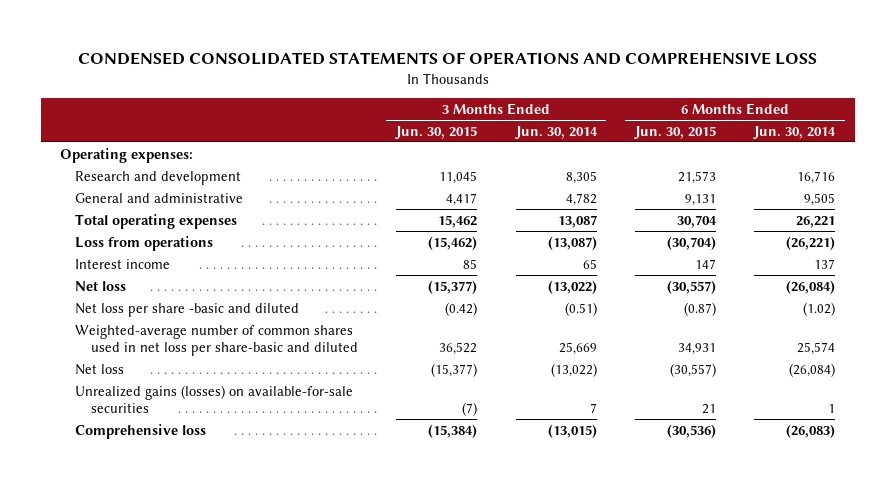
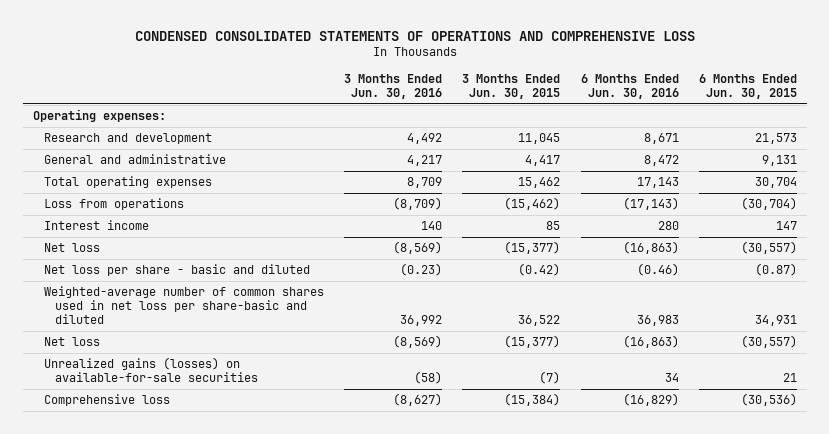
[514,125,598,139] Jun. 30, 2014 -> none
[753,125,837,139] Jun. 30, 2014 -> none
none -> [344,74,443,100] 3 Months Ended Jun. 30, 2016
none -> [580,74,679,100] 6 Months Ended Jun. 30, 2016
[75,302,300,317] Net loss per share -basic and diluted -> [44,264,311,277] Net loss per share - basic and diluted

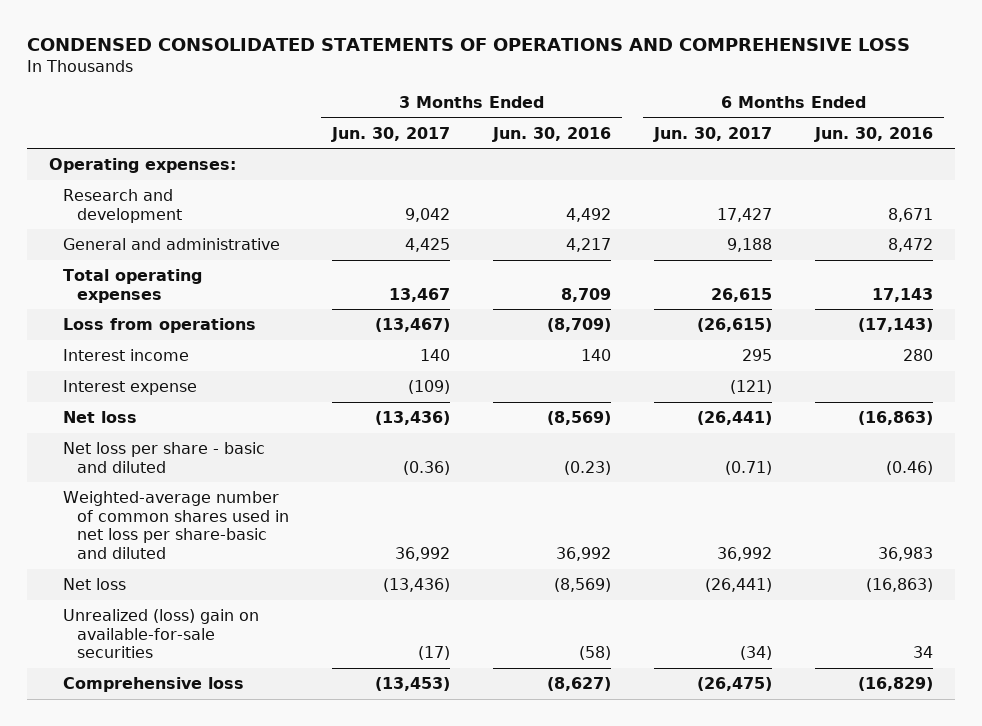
[462,74,561,100] 3 Months Ended Jun. 30, 2015 -> none
[698,74,797,100] 6 Months Ended Jun. 30, 2015 -> none
none -> [330,126,450,142] Jun. 30, 2017
none -> [653,126,773,142] Jun. 30, 2017
none -> [62,379,197,395] Interest expense
[44,357,259,383] Unrealized gains (losses) on available-for-sale securities -> [62,608,259,659] Unrealized (loss) gain on available-for-sale securities

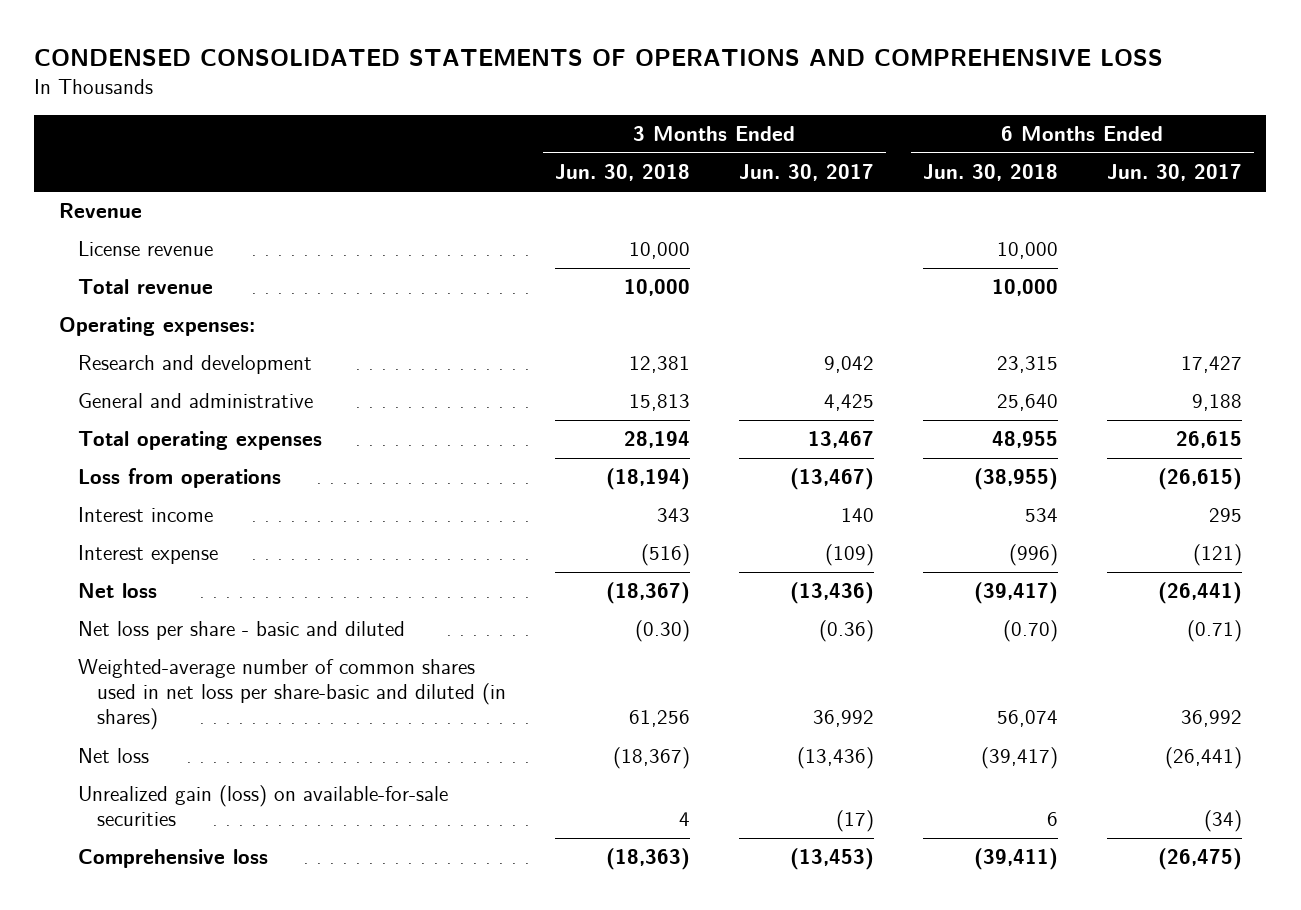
[492,126,612,142] Jun. 30, 2016 -> none
[814,126,934,142] Jun. 30, 2016 -> none
none -> [554,164,690,182] Jun. 30, 2018
none -> [922,164,1058,182] Jun. 30, 2018
none -> [58,203,142,219] Revenue
none -> [77,241,213,257] License revenue
none -> [77,279,213,295] Total revenue
[62,490,289,560] Weighted-average number of common shares used in net loss per share-basic and diluted -> [77,659,506,731] Weighted-average number of common shares used in net loss per share-basic and diluted (in shares)
[62,608,259,659] Unrealized (loss) gain on available-for-sale securities -> [77,785,448,827] Unrealized gain (loss) on available-for-sale securities

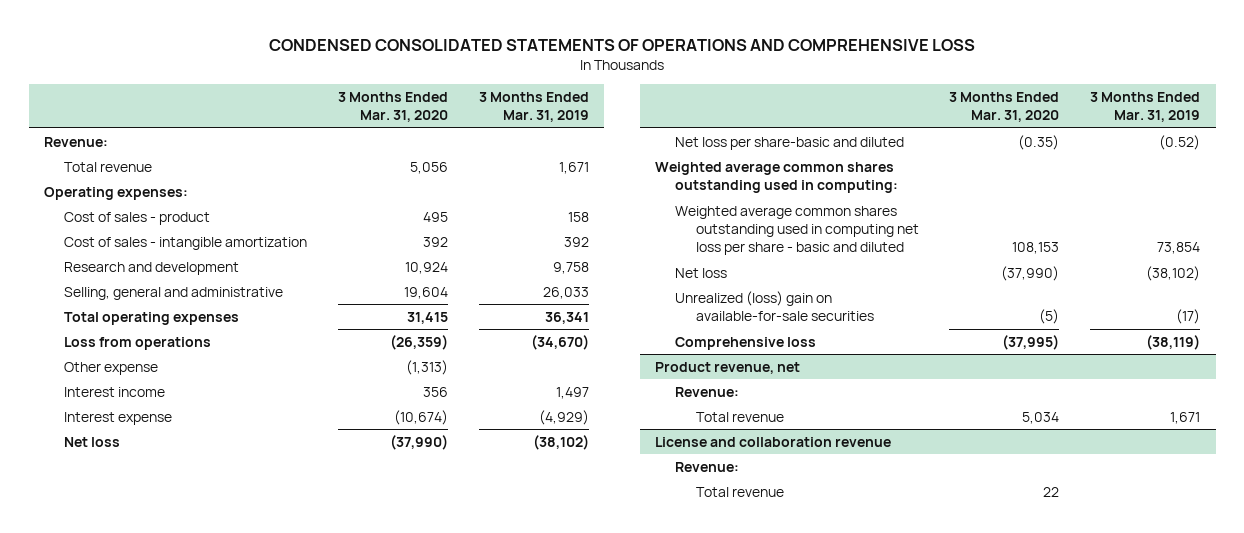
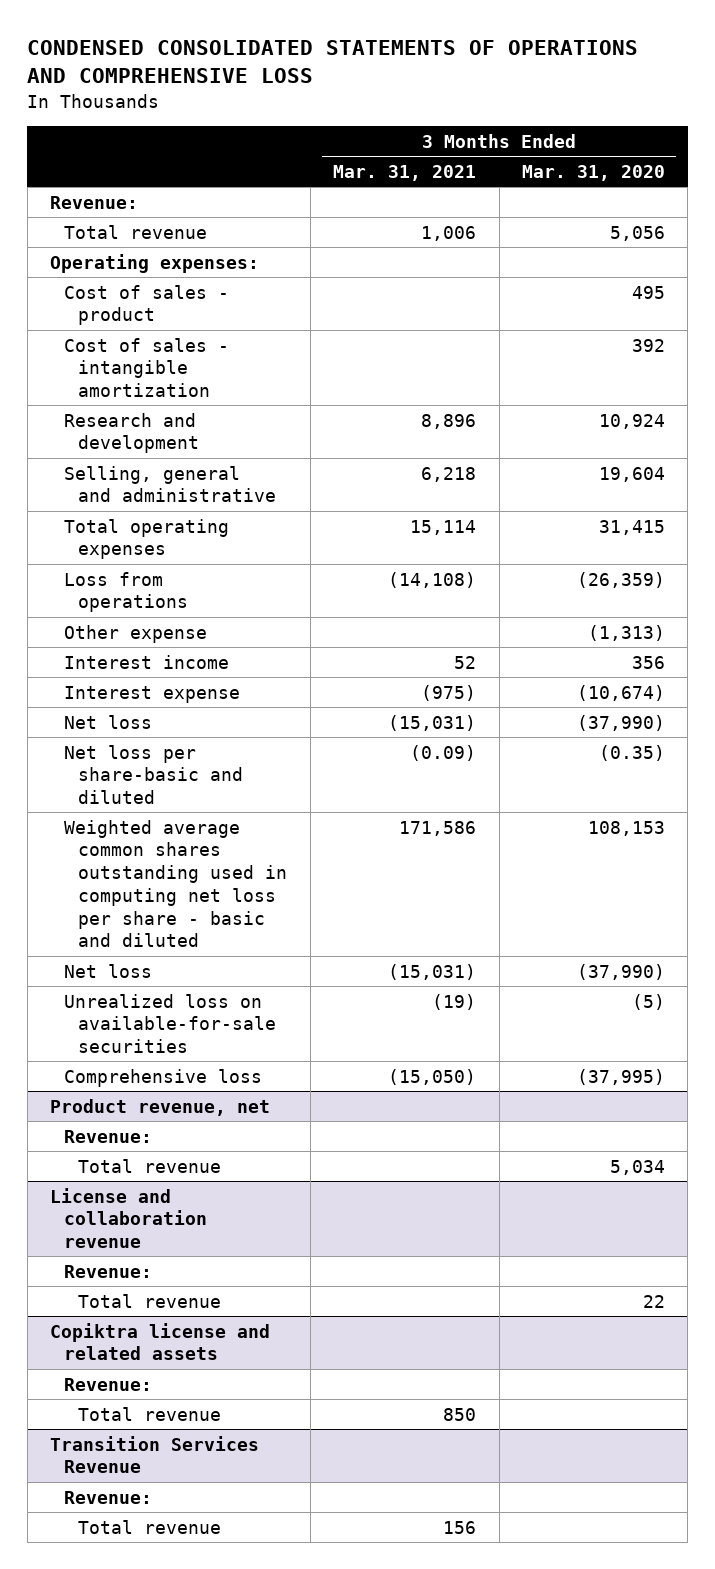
[479,91,590,123] 3 Months Ended Mar. 31, 2019 -> none
none -> [333,164,477,181] Mar. 31, 2021
[655,161,899,194] Weighted average common shares outstanding used in computing: -> none
[675,290,874,322] Unrealized (loss) gain on available-for-sale securities -> [64,993,277,1054] Unrealized loss on available-for-sale securities
none -> [49,1322,270,1361] Copiktra license and related assets
none -> [64,1377,153,1391] Revenue:
none -> [78,1406,222,1421] Total revenue
none -> [49,1435,259,1474] Transition Services Revenue
none -> [64,1490,153,1504] Revenue:
none -> [78,1519,222,1534] Total revenue

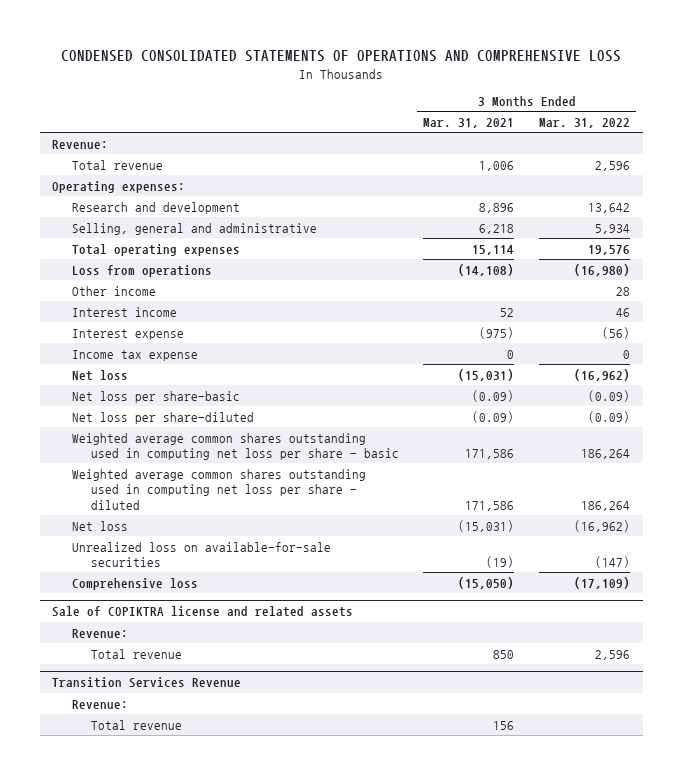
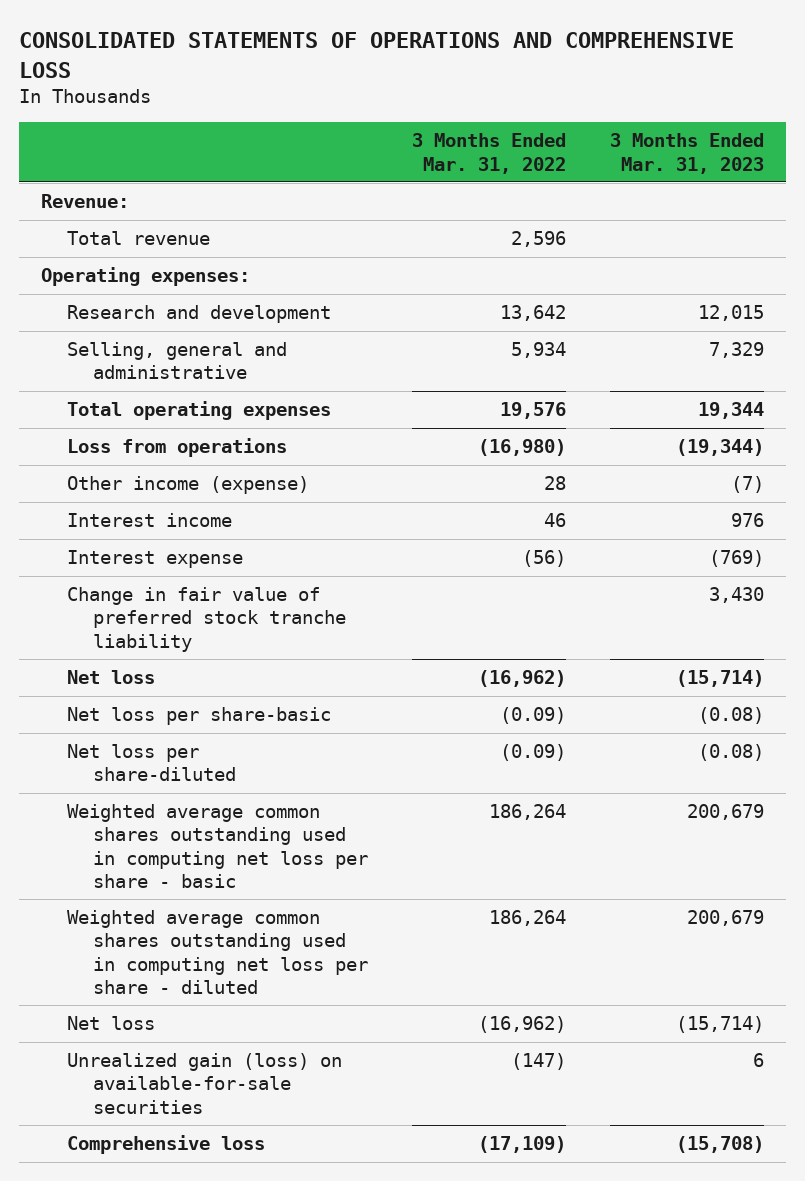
[61,50,622,63] CONDENSED CONSOLIDATED STATEMENTS OF OPERATIONS AND COMPREHENSIVE LOSS -> [18,32,734,78] CONSOLIDATED STATEMENTS OF OPERATIONS AND COMPREHENSIVE LOSS
[423,118,515,129] Mar. 31, 2021 -> none
none -> [610,133,765,174] 3 Months Ended Mar. 31, 2023
[71,285,156,296] Other income -> [67,476,310,495] Other income (expense)
[71,349,198,361] Income tax expense -> none
none -> [67,587,347,652] Change in fair value of preferred stock tranche liability
[71,541,331,568] Unrealized loss on available-for-sale securities -> [67,1053,343,1114] Unrealized gain (loss) on available-for-sale securities
[52,606,354,618] Sale of COPIKTRA license and related assets -> none
[71,628,128,638] Revenue: -> none
[90,648,182,659] Total revenue -> none
[52,677,242,689] Transition Services Revenue -> none
[71,699,128,709] Revenue: -> none
[90,719,182,730] Total revenue -> none

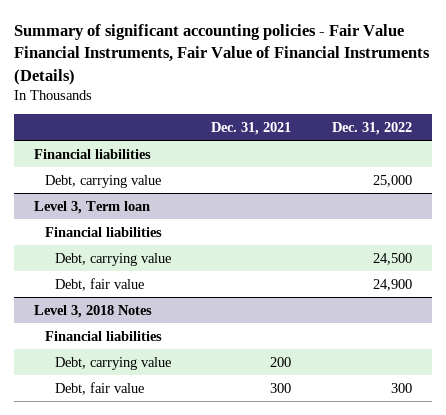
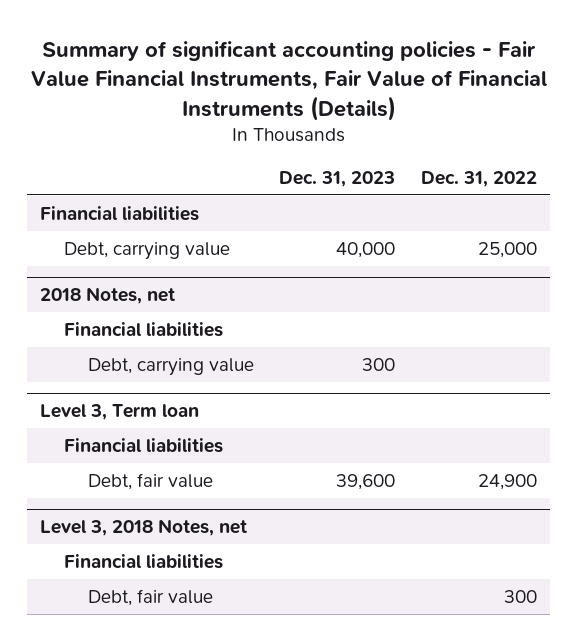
[211,121,292,135] Dec. 31, 2021 -> none
none -> [279,170,396,187] Dec. 31, 2023
none -> [40,286,176,304] 2018 Notes, net
none -> [63,321,223,337] Financial liabilities
none -> [87,357,254,376] Debt, carrying value
[54,252,171,266] Debt, carrying value -> none
[34,304,153,318] Level 3, 2018 Notes -> [40,518,248,536] Level 3, 2018 Notes, net
[54,356,171,370] Debt, carrying value -> none

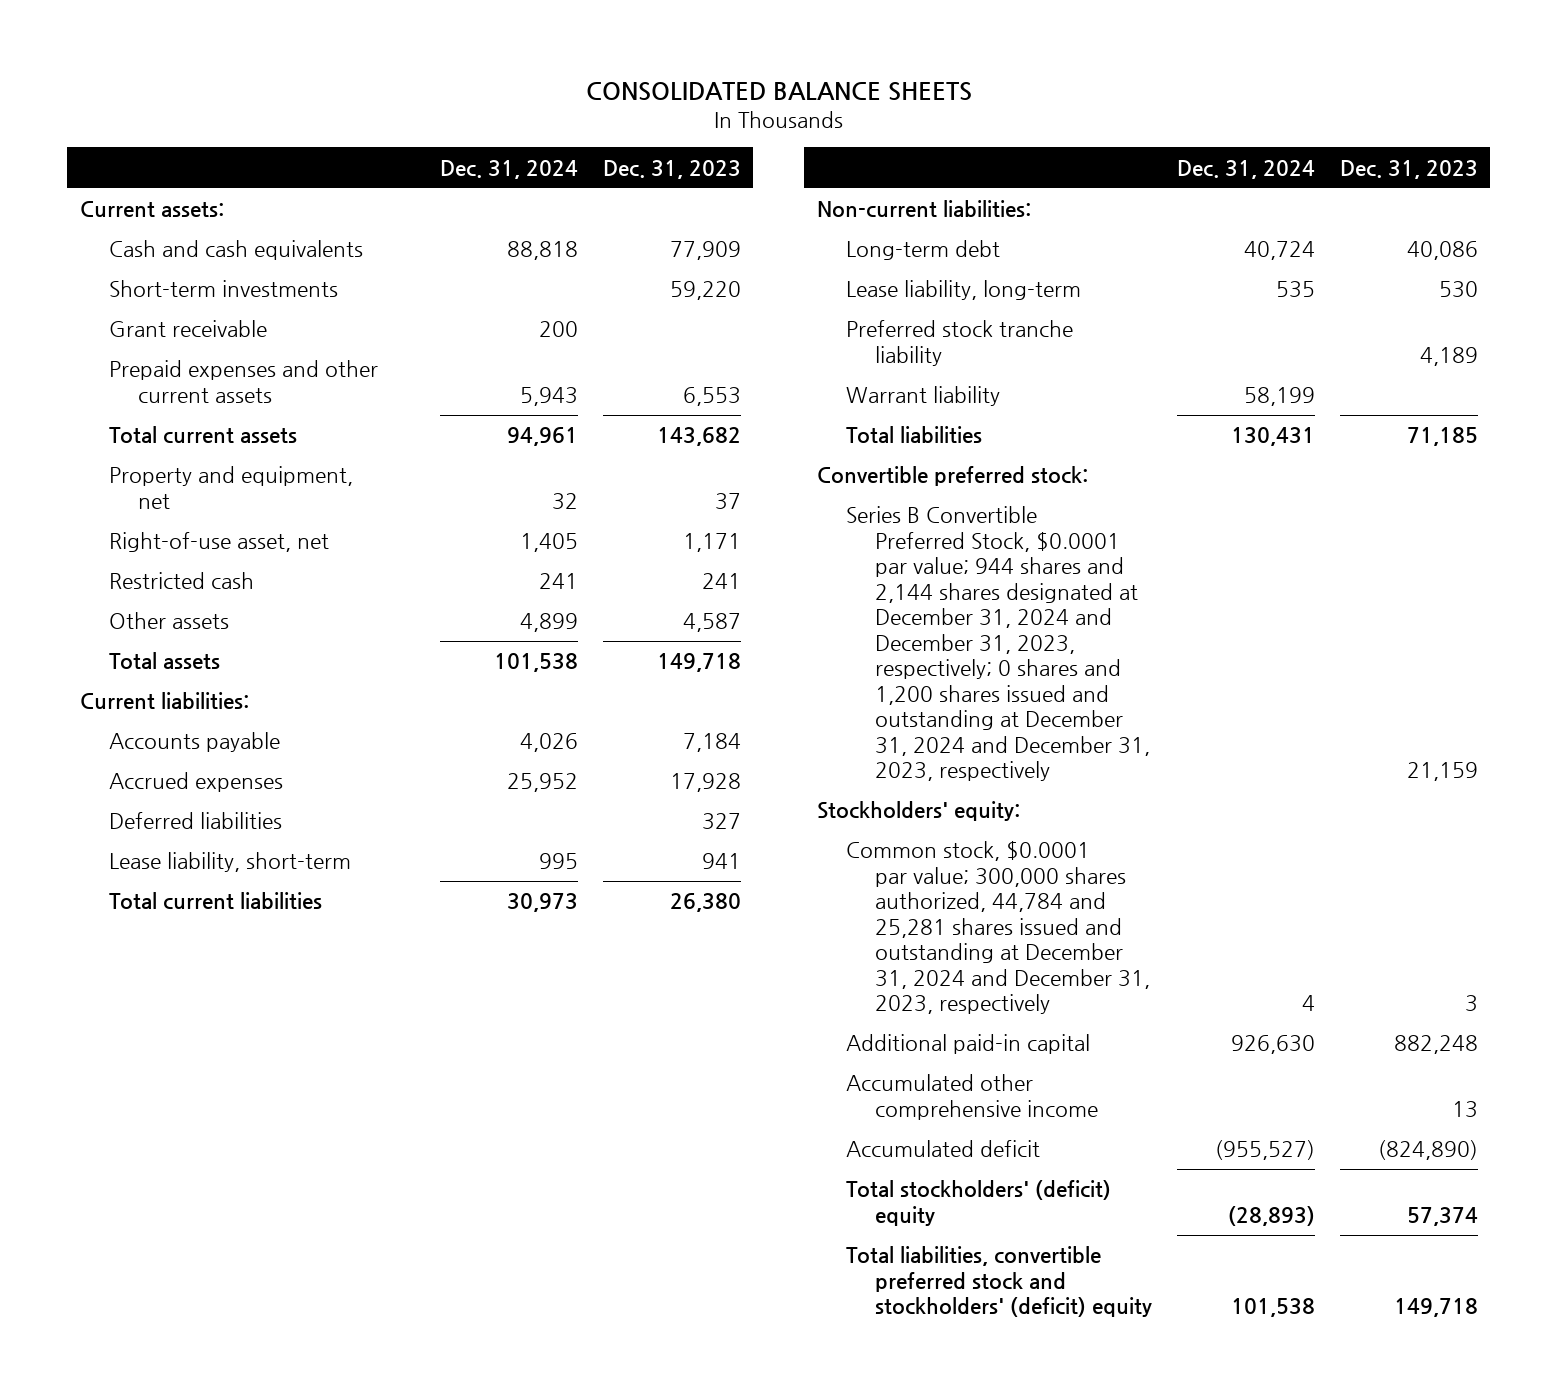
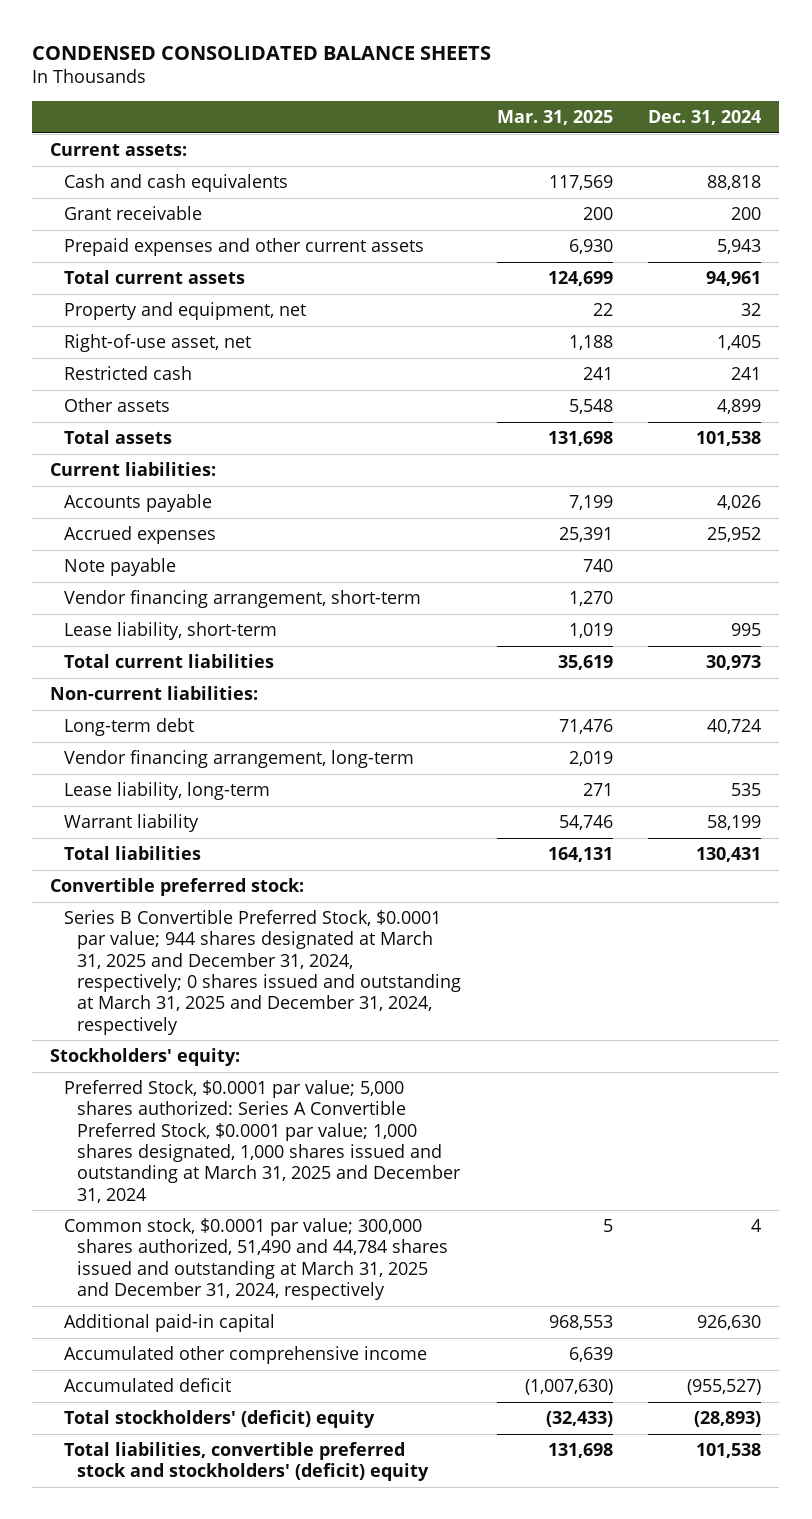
[585,82,972,102] CONSOLIDATED BALANCE SHEETS -> [32,45,492,60] CONDENSED CONSOLIDATED BALANCE SHEETS
[602,159,741,179] Dec. 31, 2023 -> none
none -> [496,109,613,125] Mar. 31, 2025
[108,280,338,298] Short-term investments -> none
[108,812,282,830] Deferred liabilities -> none
none -> [63,558,176,577] Note payable
none -> [63,590,421,609] Vendor financing arrangement, short-term
none -> [63,750,414,769] Vendor financing arrangement, long-term
[845,320,1073,366] Preferred stock tranche liability -> none
[845,506,1150,782] Series B Convertible Preferred Stock, $0.0001 par value; 944 shares and 2,144 shares designated at December 31, 2024 and December 31, 2023, respectively; 0 shares and 1,200 shares issued and outstanding at December 31, 2024 and December 31, 2023, respectively -> [63,910,461,1035] Series B Convertible Preferred Stock, $0.0001 par value; 944 shares designated at March 31, 2025 and December 31, 2024, respectively; 0 shares issued and outstanding at March 31, 2025 and December 31, 2024, respectively
none -> [63,1080,461,1203] Preferred Stock, $0.0001 par value; 5,000 shares authorized: Series A Convertible Preferred Stock, $0.0001 par value; 1,000 shares designated, 1,000 shares issued and outstanding at March 31, 2025 and December 31, 2024
[845,841,1150,1015] Common stock, $0.0001 par value; 300,000 shares authorized, 44,784 and 25,281 shares issued and outstanding at December 31, 2024 and December 31, 2023, respectively -> [63,1218,448,1301] Common stock, $0.0001 par value; 300,000 shares authorized, 51,490 and 44,784 shares issued and outstanding at March 31, 2025 and December 31, 2024, respectively

